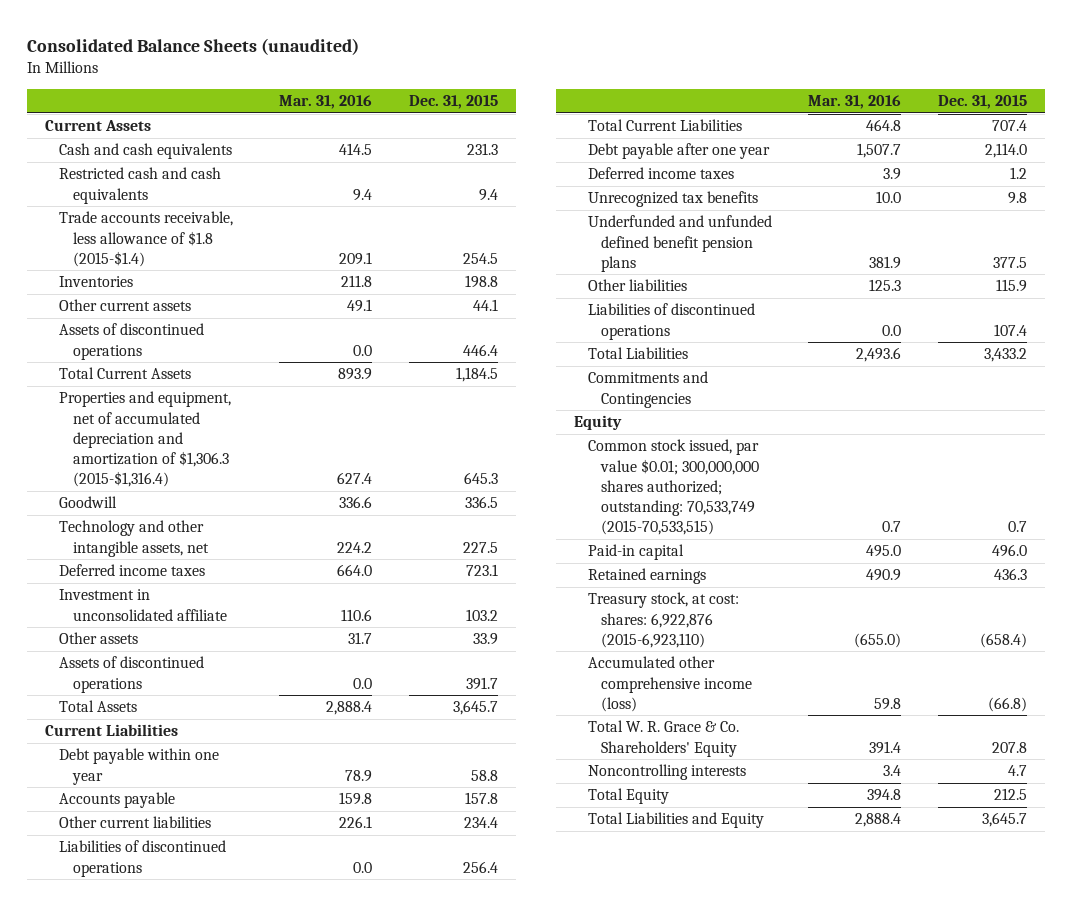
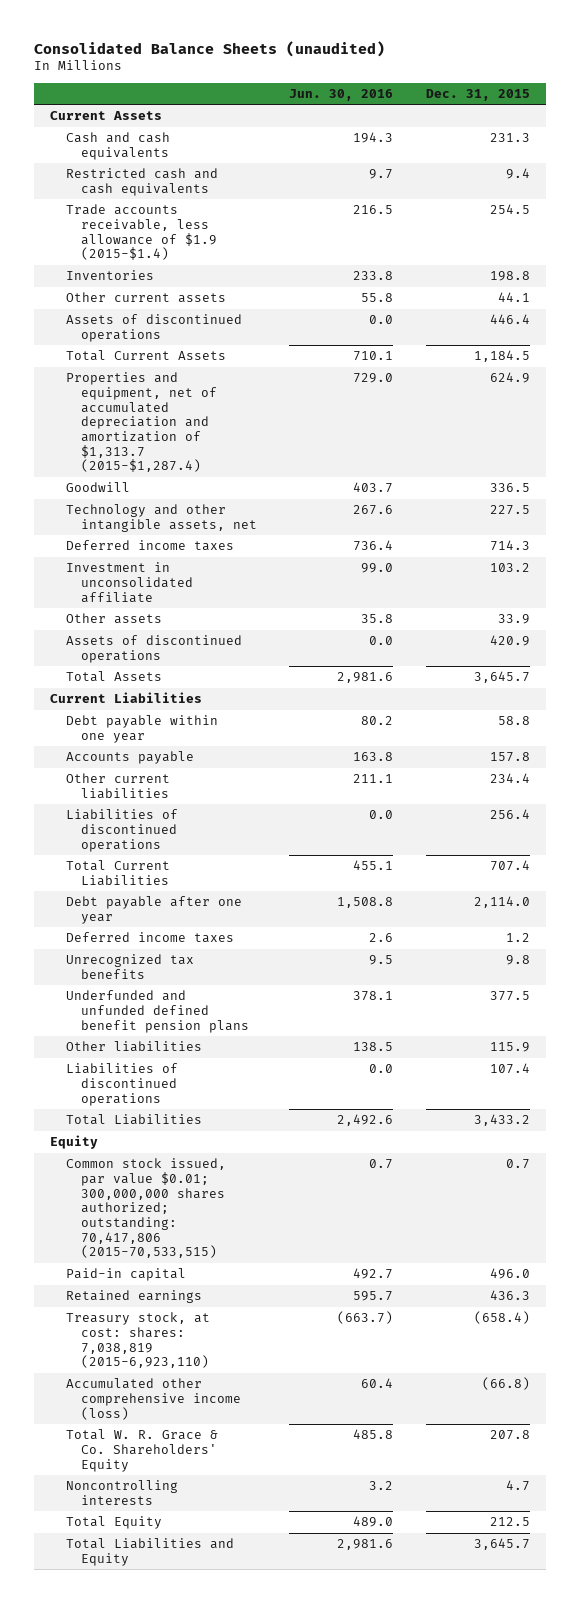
[279,95,373,110] Mar. 31, 2016 -> none
none -> [289,88,394,101] Jun. 30, 2016
[59,211,234,267] Trade accounts receivable, less allowance of $1.8 (2015-$1.4) -> [65,204,218,261] Trade accounts receivable, less allowance of $1.9 (2015-$1.4)
[59,391,232,487] Properties and equipment, net of accumulated depreciation and amortization of $1,306.3 (2015-$1,316.4) -> [65,372,218,473] Properties and equipment, net of accumulated depreciation and amortization of $1,313.7 (2015-$1,287.4)
[463,471,498,484] 645.3 -> [489,372,530,384] 624.9
[465,564,498,577] 723.1 -> [489,540,530,552] 714.3
[465,676,498,690] 391.7 -> [489,635,530,647] 420.9
[587,371,708,408] Commitments and Contingencies -> none
[587,439,760,535] Common stock issued, par value $0.01; 300,000,000 shares authorized; outstanding: 70,533,749 (2015-70,533,515) -> [65,1158,226,1259] Common stock issued, par value $0.01; 300,000,000 shares authorized; outstanding: 70,417,806 (2015-70,533,515)
[587,592,739,648] Treasury stock, at cost: shares: 6,922,876 (2015-6,923,110) -> [65,1312,210,1369] Treasury stock, at cost: shares: 7,038,819 (2015-6,923,110)

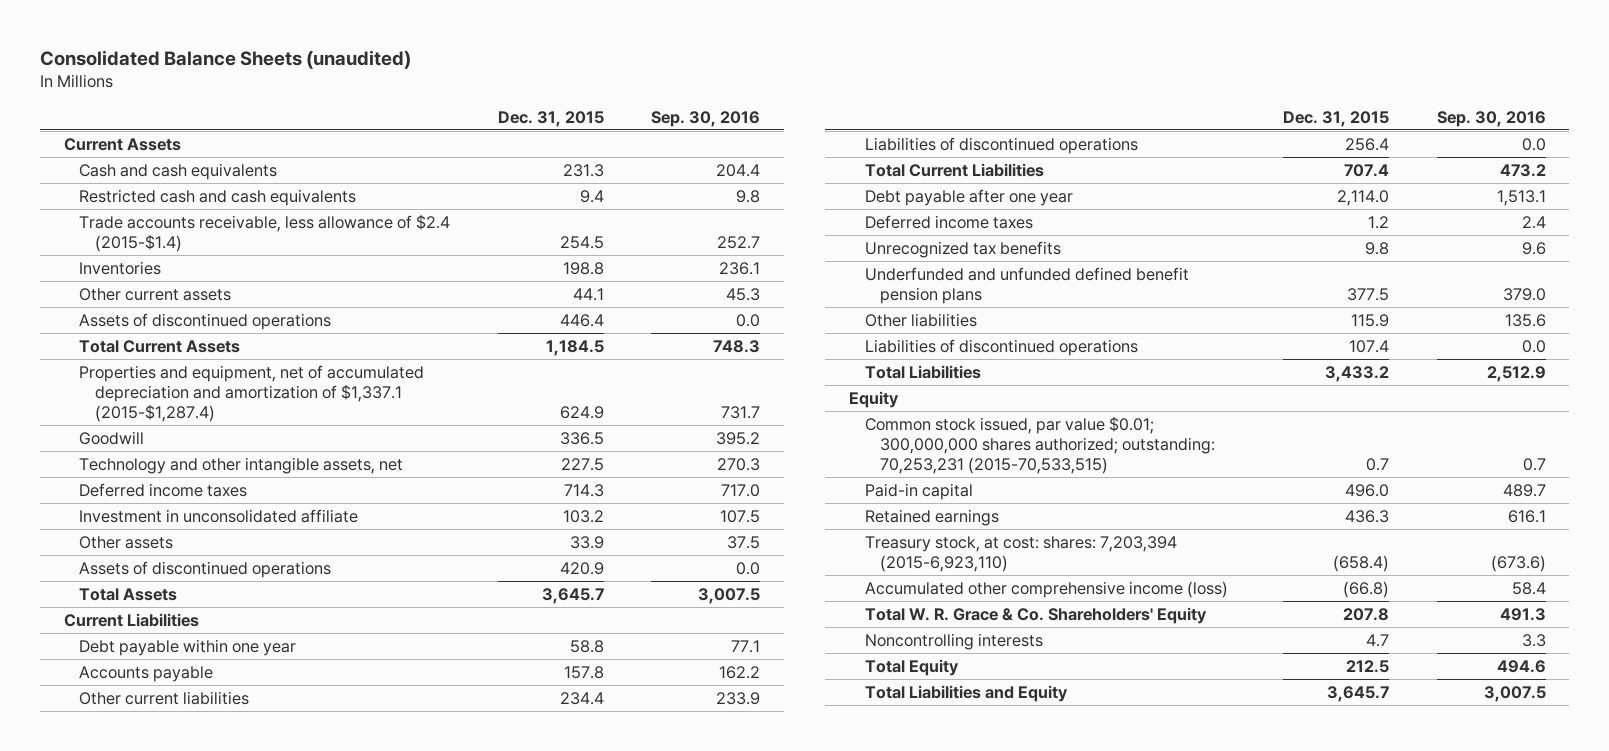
[289,88,394,101] Jun. 30, 2016 -> none
none -> [651,110,761,127] Sep. 30, 2016
[65,204,218,261] Trade accounts receivable, less allowance of $1.9 (2015-$1.4) -> [79,213,451,252] Trade accounts receivable, less allowance of $2.4 (2015-$1.4)
[65,372,218,473] Properties and equipment, net of accumulated depreciation and amortization of $1,313.7 (2015-$1,287.4) -> [79,364,425,422] Properties and equipment, net of accumulated depreciation and amortization of $1,337.1 (2015-$1,287.4)
[65,1158,226,1259] Common stock issued, par value $0.01; 300,000,000 shares authorized; outstanding: 70,417,806 (2015-70,533,515) -> [864,415,1216,474] Common stock issued, par value $0.01; 300,000,000 shares authorized; outstanding: 70,253,231 (2015-70,533,515)
[65,1312,210,1369] Treasury stock, at cost: shares: 7,038,819 (2015-6,923,110) -> [864,535,1177,572] Treasury stock, at cost: shares: 7,203,394 (2015-6,923,110)

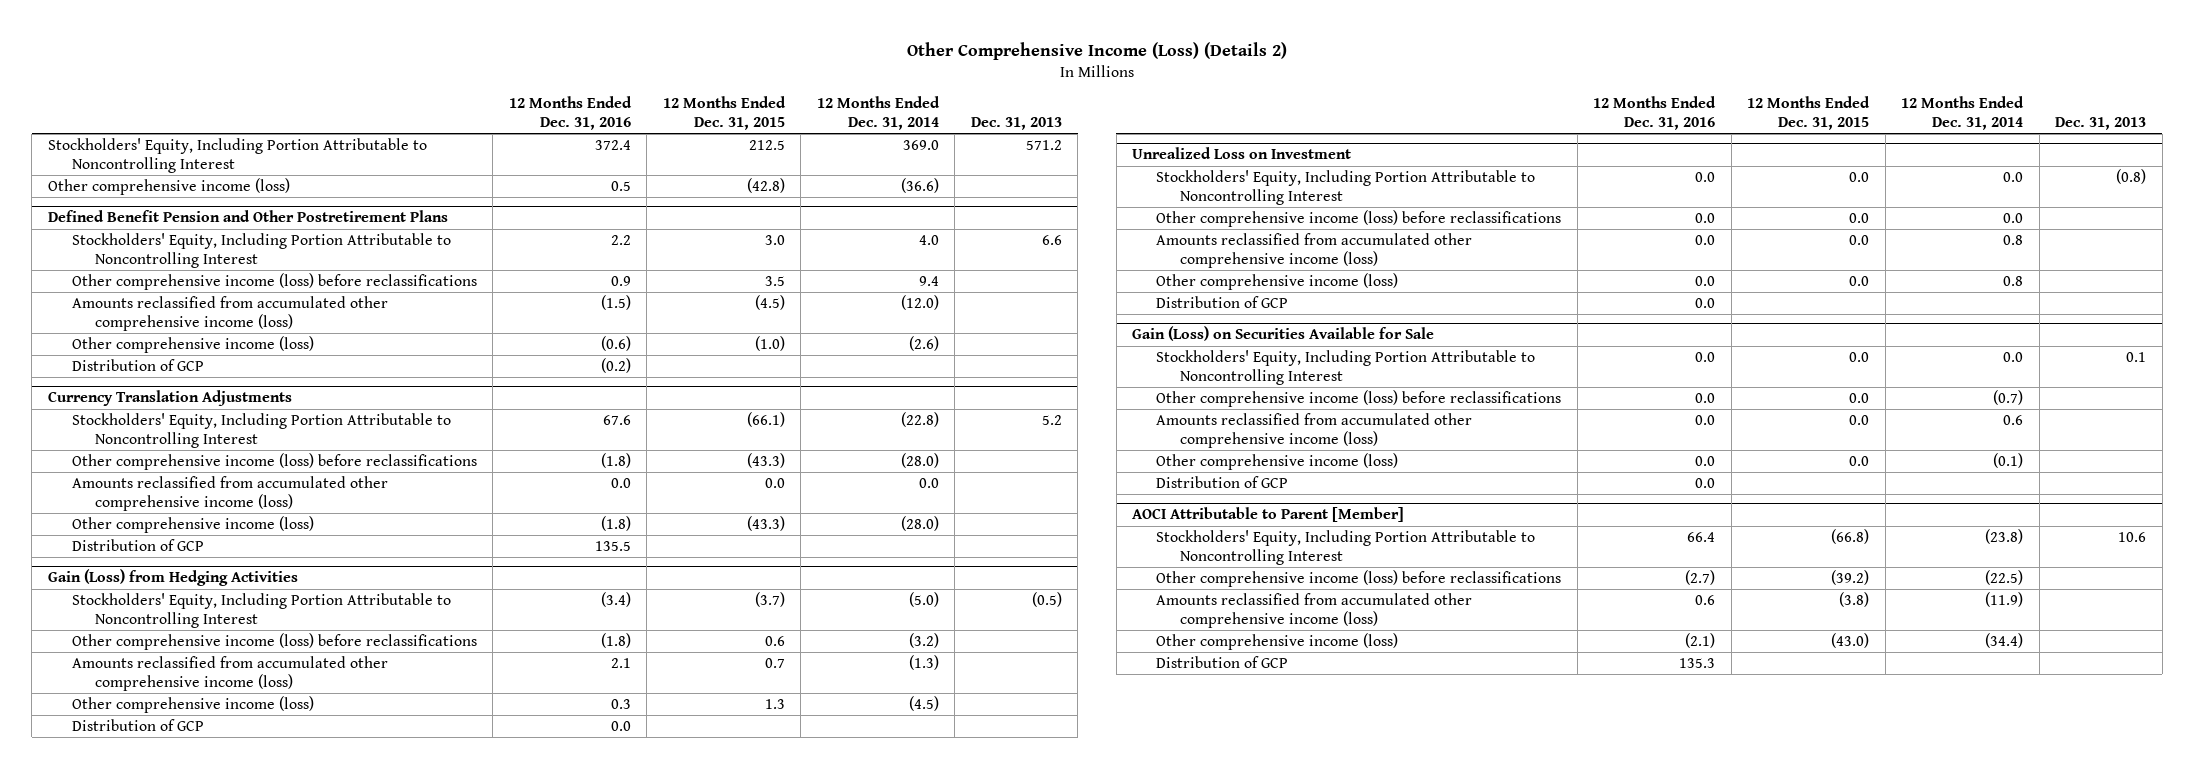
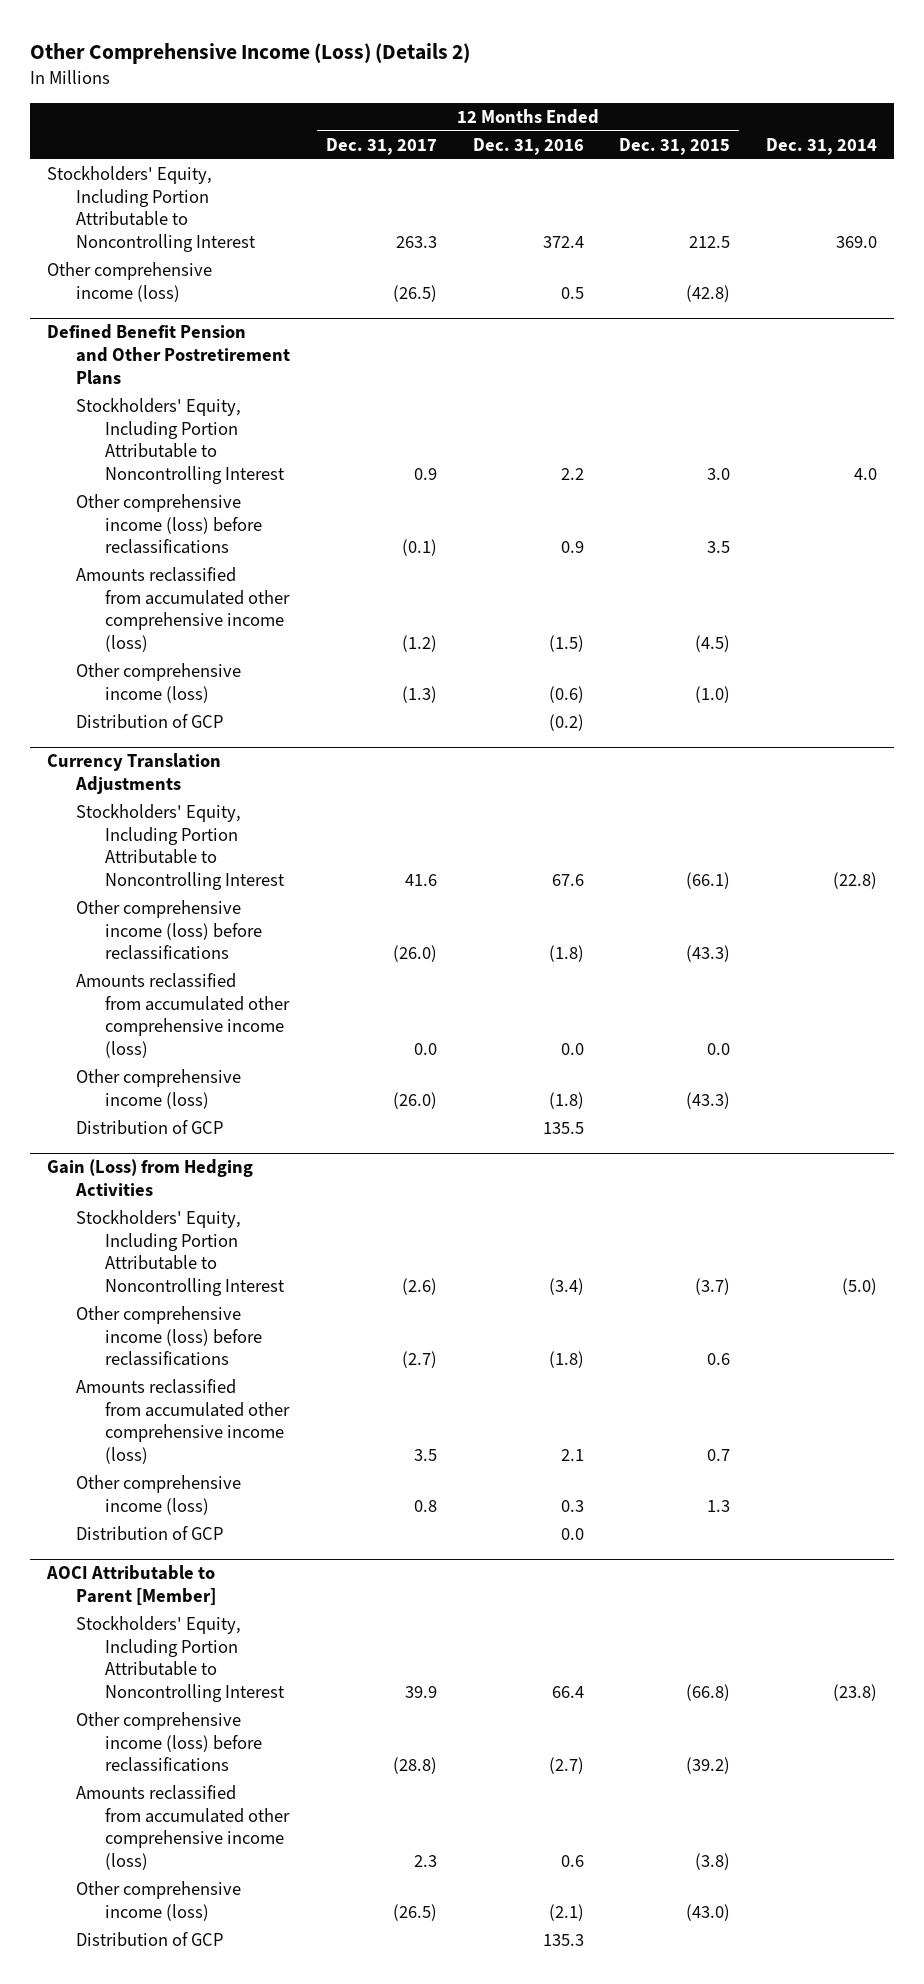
[816,96,940,130] 12 Months Ended Dec. 31, 2014 -> none
[970,116,1062,130] Dec. 31, 2013 -> none
none -> [325,137,437,155] Dec. 31, 2017
none -> [765,137,877,155] Dec. 31, 2014
[1132,147,1352,160] Unrealized Loss on Investment -> none
[1156,170,1536,205] Stockholders' Equity, Including Portion Attributable to Noncontrolling Interest -> none
[1156,210,1562,228] Other comprehensive income (loss) before reclassifications -> none
[1156,233,1473,268] Amounts reclassified from accumulated other comprehensive income (loss) -> none
[1156,273,1399,291] Other comprehensive income (loss) -> none
[1156,296,1289,309] Distribution of GCP -> none
[1132,326,1435,342] Gain (Loss) on Securities Available for Sale -> none
[1156,350,1536,385] Stockholders' Equity, Including Portion Attributable to Noncontrolling Interest -> none
[1156,390,1562,408] Other comprehensive income (loss) before reclassifications -> none
[1156,413,1473,448] Amounts reclassified from accumulated other comprehensive income (loss) -> none
[1156,453,1399,471] Other comprehensive income (loss) -> none
[1156,476,1289,489] Distribution of GCP -> none

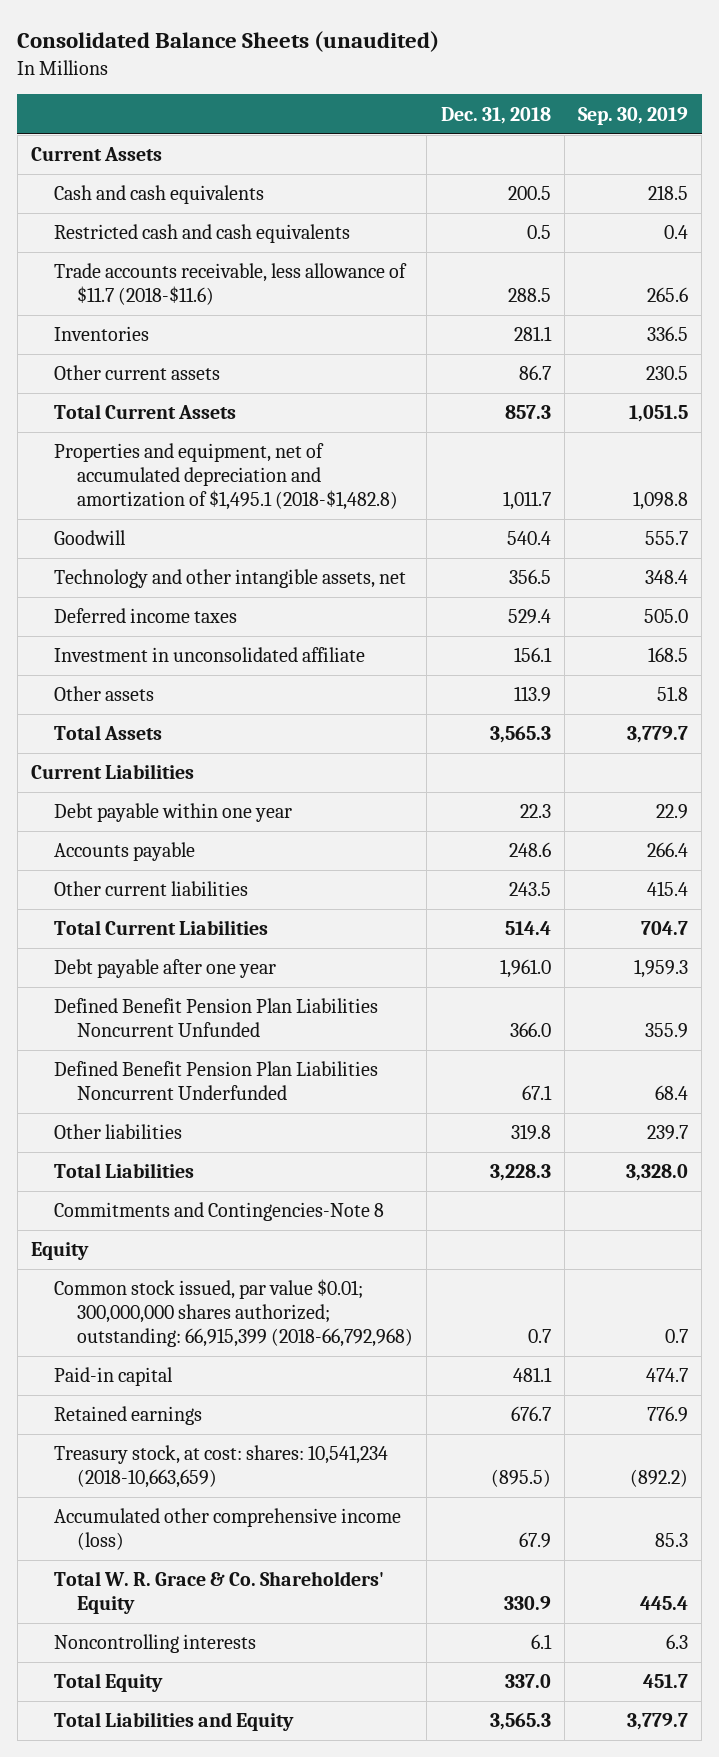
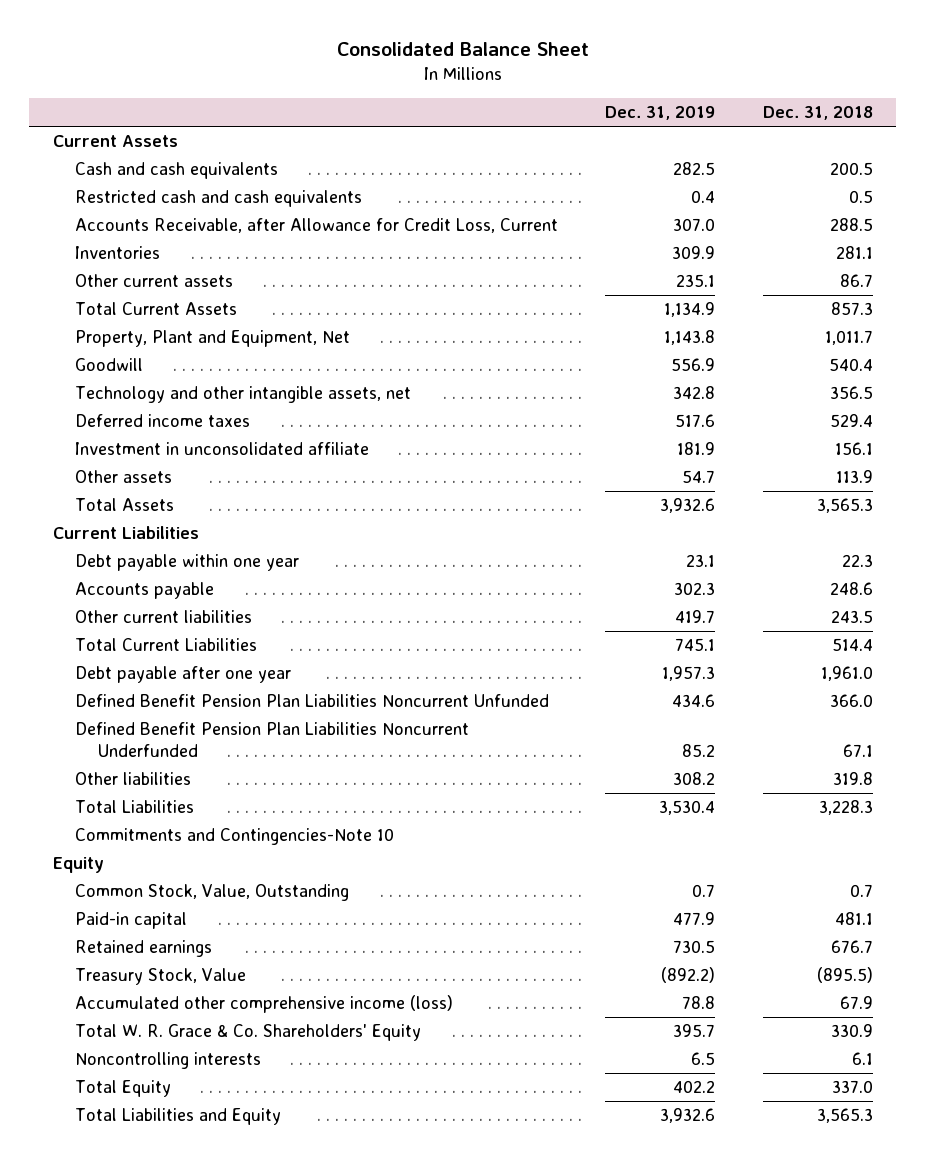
[17,31,440,53] Consolidated Balance Sheets (unaudited) -> [336,42,589,57] Consolidated Balance Sheet
[577,106,688,125] Sep. 30, 2019 -> none
none -> [605,106,716,121] Dec. 31, 2019
[54,263,408,306] Trade accounts receivable, less allowance of $11.7 (2018-$11.6) -> [75,218,559,234] Accounts Receivable, after Allowance for Credit Loss, Current
[54,443,399,510] Properties and equipment, net of accumulated depreciation and amortization of $1,495.1 (2018-$1,482.8) -> [75,330,351,348] Property, Plant and Equipment, Net
[54,1202,385,1222] Commitments and Contingencies-Note 8 -> [75,828,395,846] Commitments and Contingencies-Note 10
[54,1279,414,1347] Common stock issued, par value $0.01; 300,000,000 shares authorized; outstanding: 66,915,399 (2018-66,792,968) -> [75,884,350,902] Common Stock, Value, Outstanding
[54,1445,389,1489] Treasury stock, at cost: shares: 10,541,234 (2018-10,663,659) -> [75,968,247,986] Treasury Stock, Value

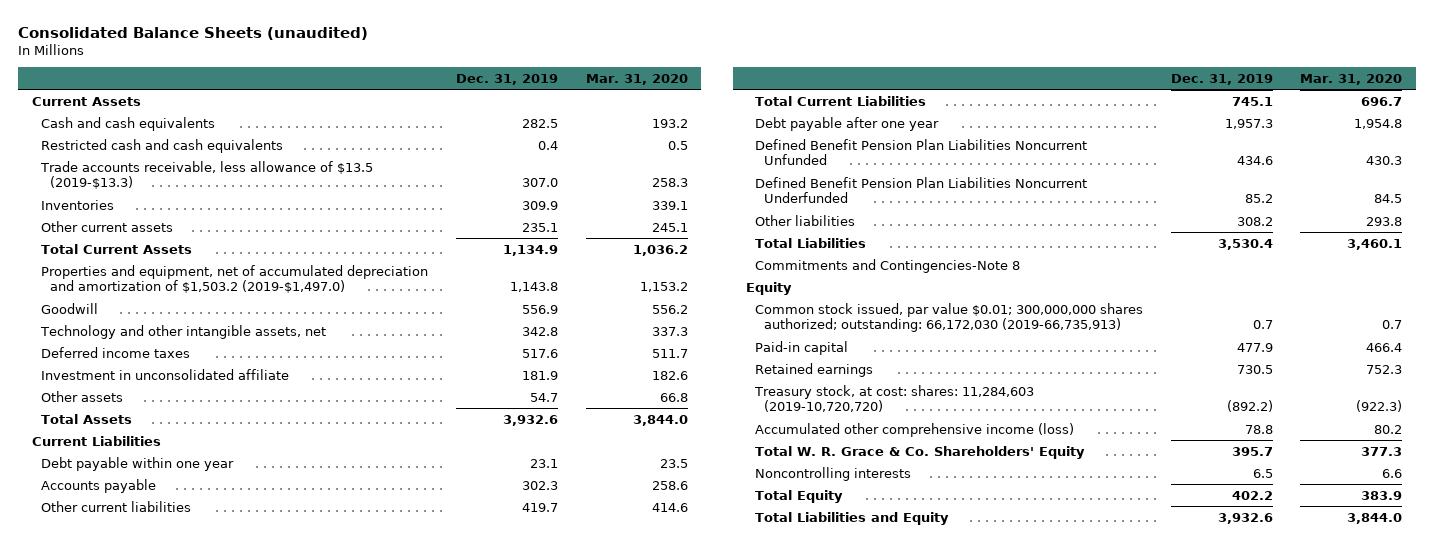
[336,42,589,57] Consolidated Balance Sheet -> [18,26,369,40] Consolidated Balance Sheets (unaudited)
[762,106,873,121] Dec. 31, 2018 -> none
none -> [585,73,688,85] Mar. 31, 2020
[75,218,559,234] Accounts Receivable, after Allowance for Credit Loss, Current -> [39,160,373,190] Trade accounts receivable, less allowance of $13.5 (2019-$13.3)
[75,330,351,348] Property, Plant and Equipment, Net -> [40,264,428,294] Properties and equipment, net of accumulated depreciation and amortization of $1,503.2 (2019-$1,497.0)
[75,828,395,846] Commitments and Contingencies-Note 10 -> [755,258,1021,273] Commitments and Contingencies-Note 8
[75,884,350,902] Common Stock, Value, Outstanding -> [755,302,1144,333] Common stock issued, par value $0.01; 300,000,000 shares authorized; outstanding: 66,172,030 (2019-66,735,913)
[75,968,247,986] Treasury Stock, Value -> [754,384,1035,413] Treasury stock, at cost: shares: 11,284,603 (2019-10,720,720)

